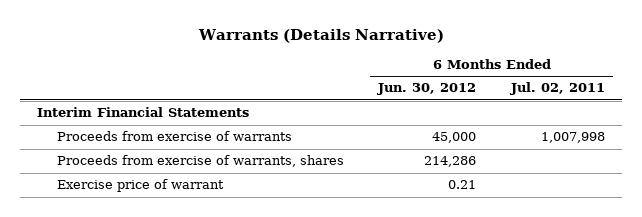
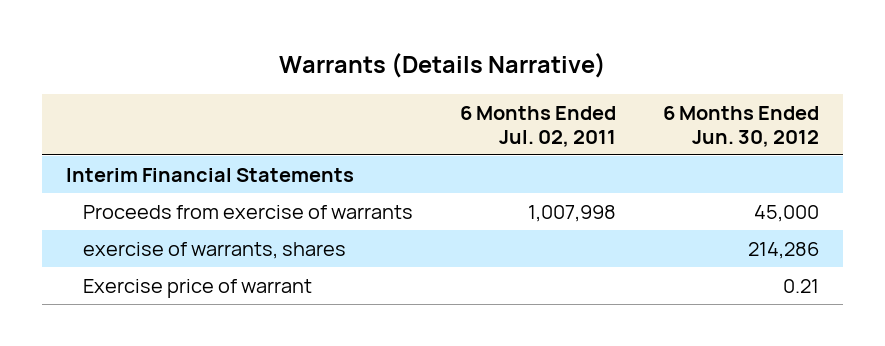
[57,155,345,168] Proceeds from exercise of warrants, shares -> [82,241,346,259] exercise of warrants, shares

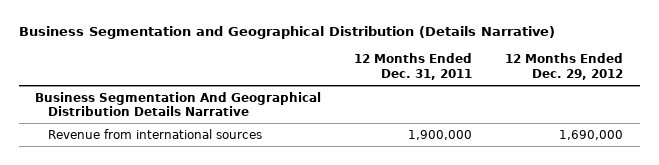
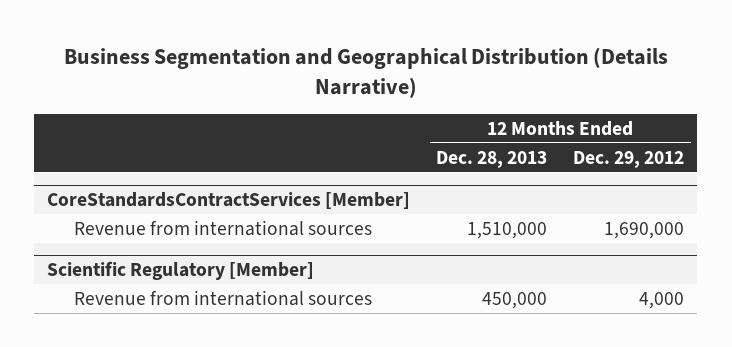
[354,53,473,80] 12 Months Ended Dec. 31, 2011 -> none
none -> [436,150,548,168] Dec. 28, 2013
[35,91,322,117] Business Segmentation And Geographical Distribution Details Narrative -> none
none -> [47,192,411,210] CoreStandardsContractServices [Member]
none -> [47,261,315,281] Scientific Regulatory [Member]
none -> [74,289,373,306] Revenue from international sources

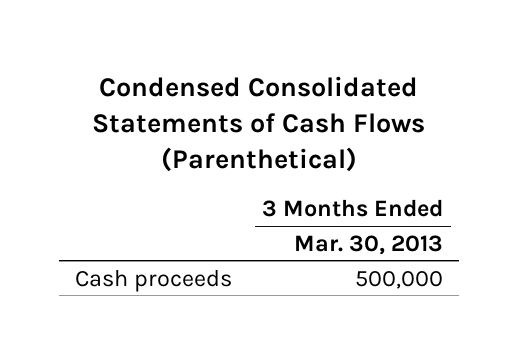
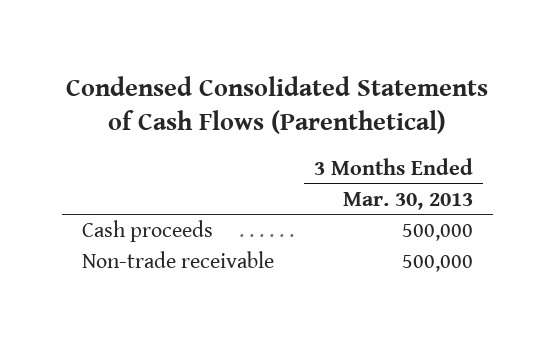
none -> [81,251,274,269] Non-trade receivable

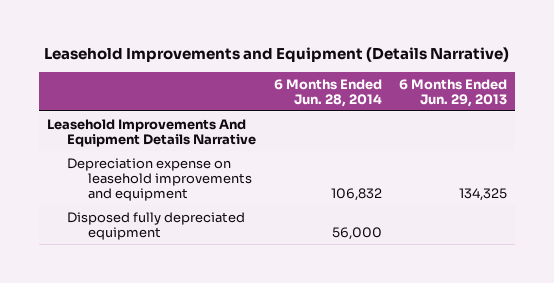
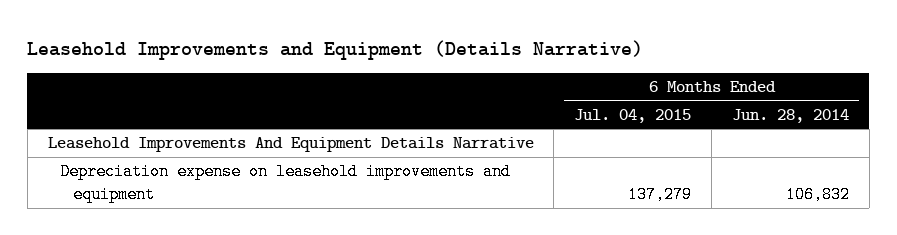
[398,78,507,107] 6 Months Ended Jun. 29, 2013 -> none
none -> [574,108,692,123] Jul. 04, 2015
[67,211,246,240] Disposed fully depreciated equipment -> none

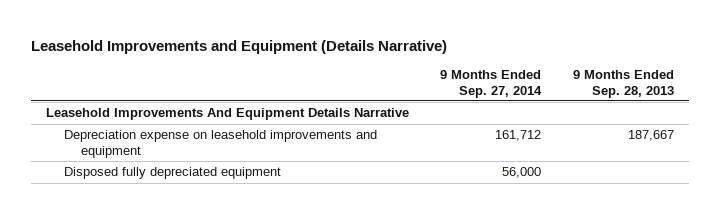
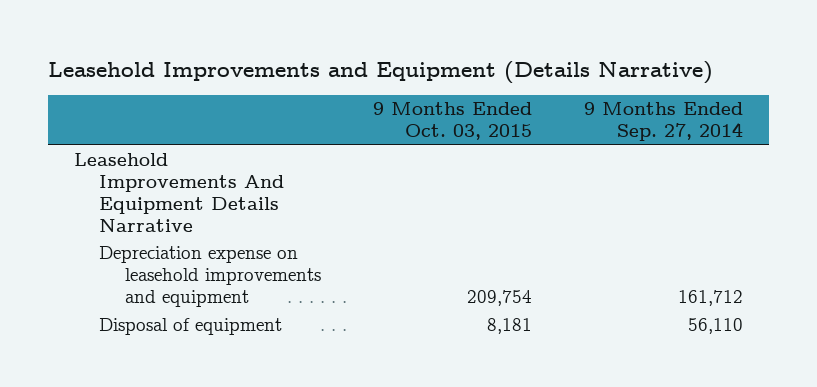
[572,70,674,98] 9 Months Ended Sep. 28, 2013 -> none
none -> [372,102,532,141] 9 Months Ended Oct. 03, 2015
[63,167,281,180] Disposed fully depreciated equipment -> none
none -> [99,318,283,336] Disposal of equipment

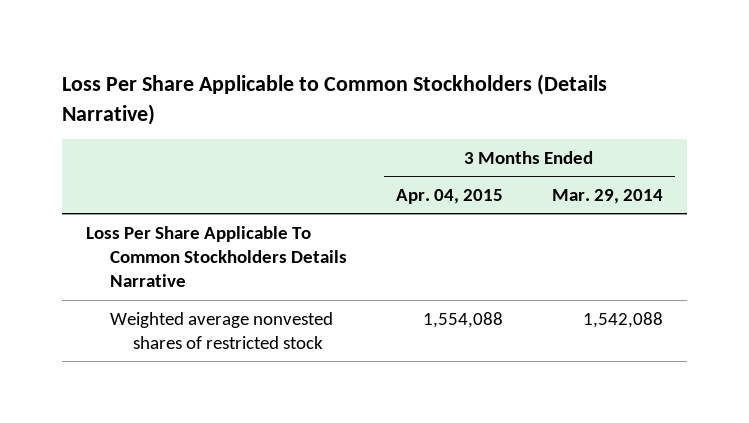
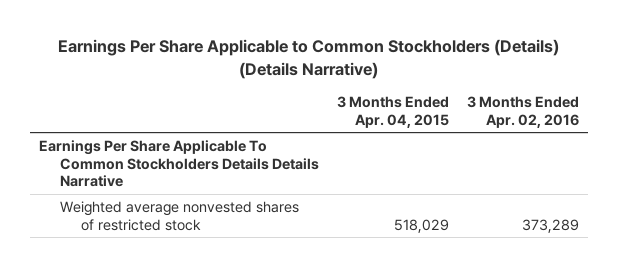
[61,74,607,125] Loss Per Share Applicable to Common Stockholders (Details Narrative) -> [57,39,559,79] Earnings Per Share Applicable to Common Stockholders (Details) (Details Narrative)
[551,189,663,205] Mar. 29, 2014 -> none
none -> [466,95,579,128] 3 Months Ended Apr. 02, 2016
[86,225,347,288] Loss Per Share Applicable To Common Stockholders Details Narrative -> [38,139,319,188] Earnings Per Share Applicable To Common Stockholders Details Details Narrative
[422,311,503,328] 1,554,088 -> [393,218,449,233] 518,029

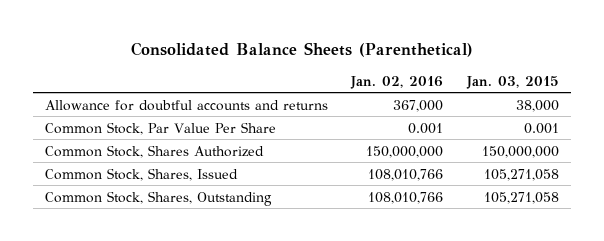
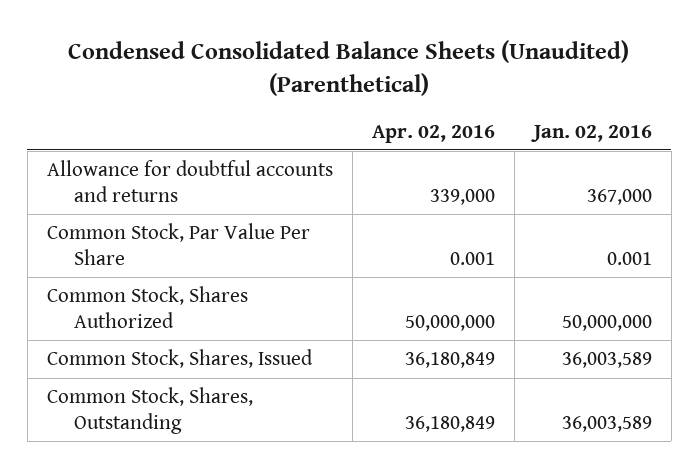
[130,41,473,57] Consolidated Balance Sheets (Parenthetical) -> [68,40,630,96] Condensed Consolidated Balance Sheets (Unaudited) (Parenthetical)
[466,75,560,89] Jan. 03, 2015 -> none
none -> [371,124,495,143] Apr. 02, 2016
[366,145,444,158] 150,000,000 -> [561,314,652,331] 50,000,000
[368,168,444,181] 108,010,766 -> [561,352,652,369] 36,003,589
[368,191,444,204] 108,010,766 -> [561,415,652,432] 36,003,589

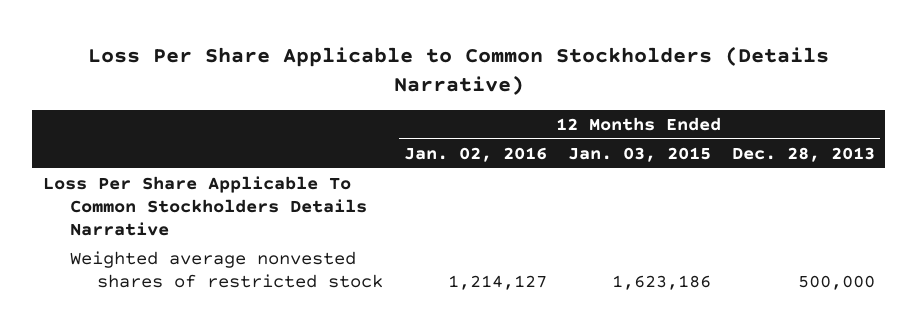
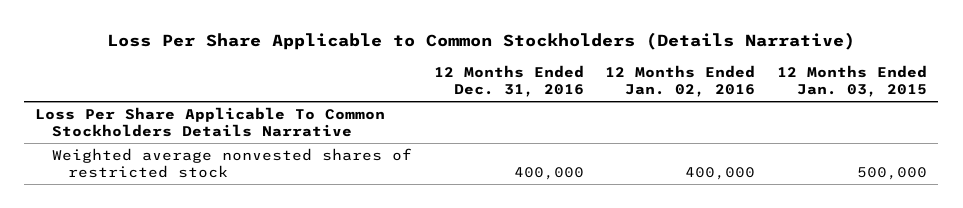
[731,146,875,162] Dec. 28, 2013 -> none
none -> [433,64,584,98] 12 Months Ended Dec. 31, 2016
[447,275,547,291] 1,214,127 -> [685,167,756,181] 400,000
[611,275,711,291] 1,623,186 -> [857,167,928,181] 500,000

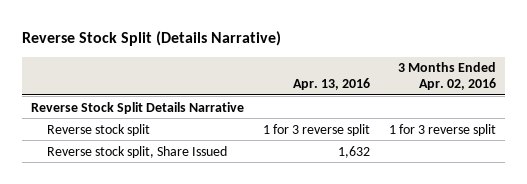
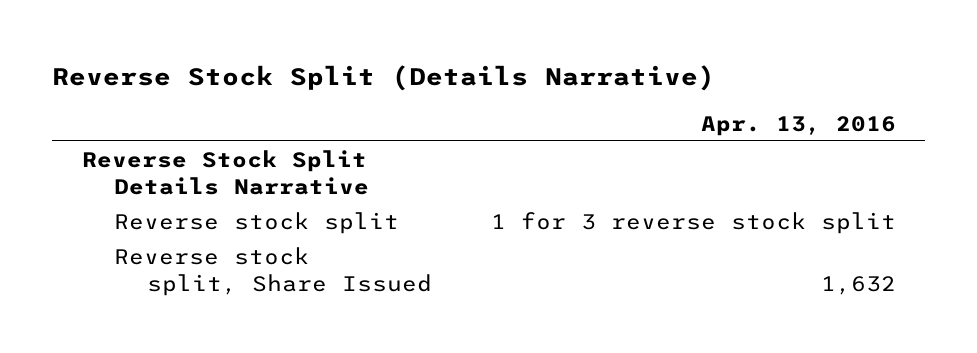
[397,62,496,91] 3 Months Ended Apr. 02, 2016 -> none
[262,123,370,136] 1 for 3 reverse split -> [490,212,896,235] 1 for 3 reverse stock split

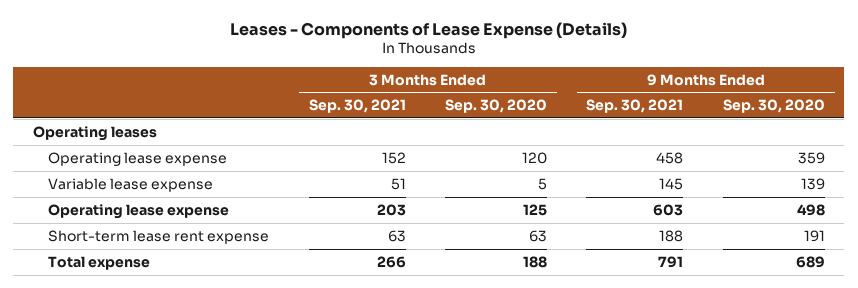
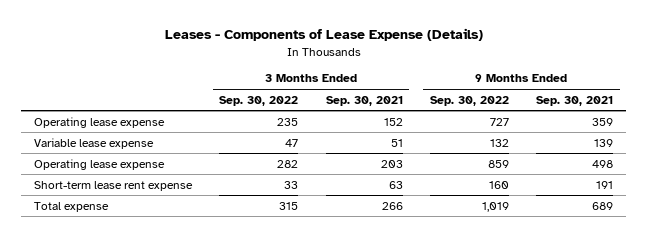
[444,99,547,114] Sep. 30, 2020 -> none
[722,99,825,114] Sep. 30, 2020 -> none
none -> [219,95,299,106] Sep. 30, 2022
none -> [429,95,509,106] Sep. 30, 2022
[32,125,157,141] Operating leases -> none
[656,151,684,164] 458 -> [591,117,613,126] 359
[659,177,684,190] 145 -> [593,138,613,147] 139
[653,203,684,216] 603 -> [591,159,613,168] 498
[659,229,684,242] 188 -> [595,180,613,189] 191
[658,255,684,268] 791 -> [591,201,613,210] 689

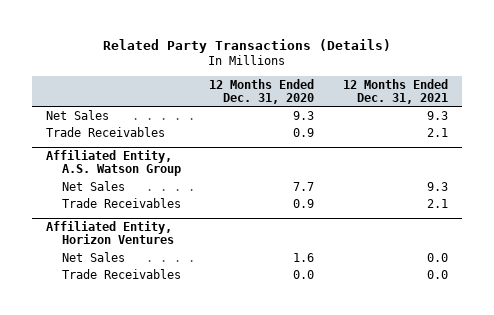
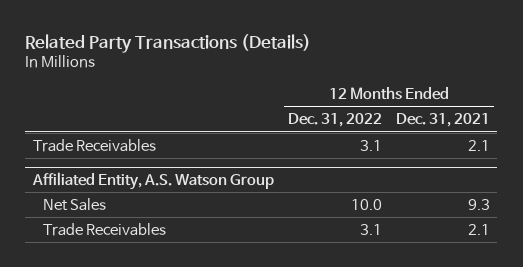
[209,78,315,105] 12 Months Ended Dec. 31, 2020 -> none
none -> [287,113,382,128] Dec. 31, 2022
[46,109,110,120] Net Sales -> none
[46,221,174,245] Affiliated Entity, Horizon Ventures -> none
[61,251,125,262] Net Sales -> none
[61,268,181,279] Trade Receivables -> none

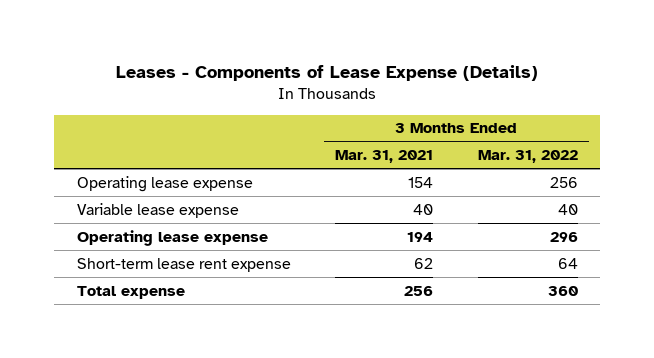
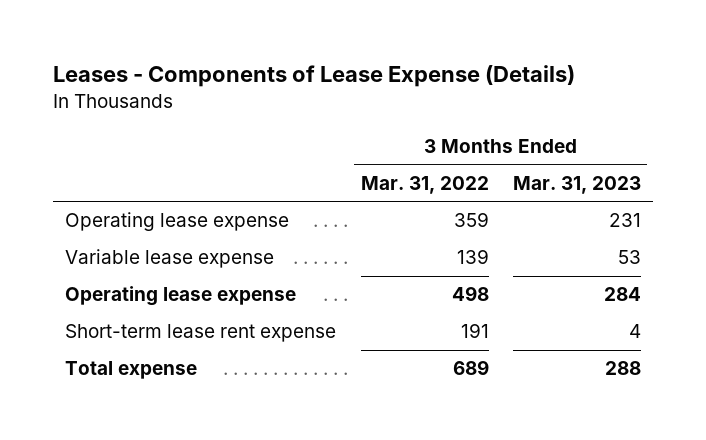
[335,150,434,164] Mar. 31, 2021 -> none
none -> [513,175,642,194] Mar. 31, 2023
[549,176,578,188] 256 -> [453,212,489,228] 359
[557,203,578,215] 40 -> [456,249,489,265] 139
[549,231,578,242] 296 -> [451,286,489,302] 498
[557,257,578,269] 64 -> [460,323,489,339] 191
[547,285,578,296] 360 -> [452,360,489,376] 689

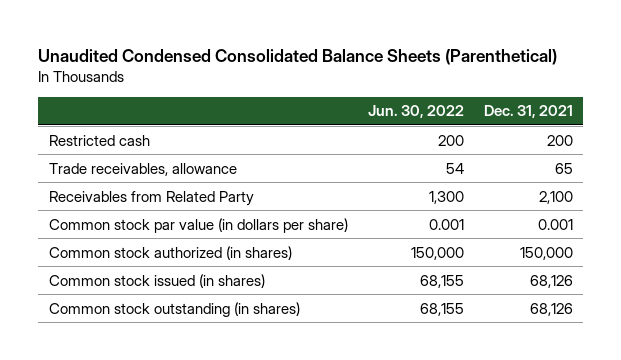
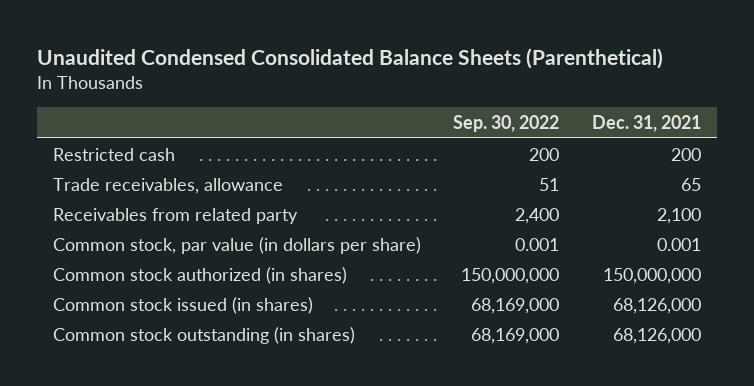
[367,105,464,119] Jun. 30, 2022 -> none
none -> [453,114,560,132] Sep. 30, 2022
[48,190,254,206] Receivables from Related Party -> [52,207,298,224] Receivables from related party
[48,217,348,233] Common stock par value (in dollars per share) -> [52,236,421,254] Common stock, par value (in dollars per share)
[519,246,573,260] 150,000 -> [602,267,701,284] 150,000,000
[529,274,573,288] 68,126 -> [612,297,701,314] 68,126,000
[529,302,573,316] 68,126 -> [612,327,701,344] 68,126,000

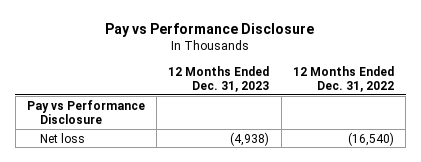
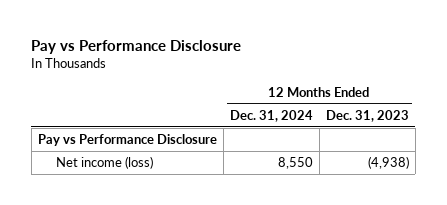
[293,65,395,92] 12 Months Ended Dec. 31, 2022 -> none
none -> [229,109,313,122] Dec. 31, 2024
[39,132,85,143] Net loss -> [56,156,154,170] Net income (loss)

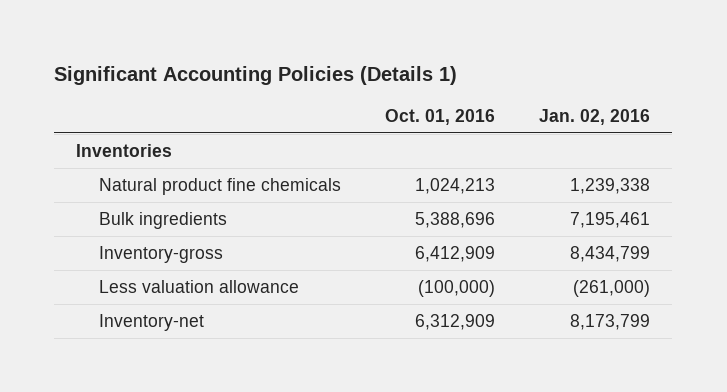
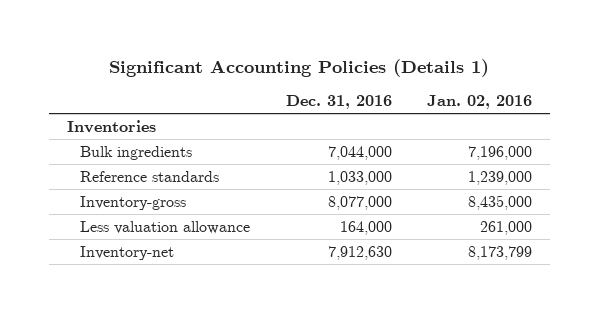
[385,108,496,125] Oct. 01, 2016 -> none
none -> [285,95,392,110] Dec. 31, 2016
[98,177,341,195] Natural product fine chemicals -> none
[570,211,651,228] 7,195,461 -> [467,145,532,160] 7,196,000
none -> [80,170,220,182] Reference standards
[570,245,651,262] 8,434,799 -> [467,194,532,210] 8,435,000
[573,279,651,297] (261,000) -> [479,220,532,235] 261,000

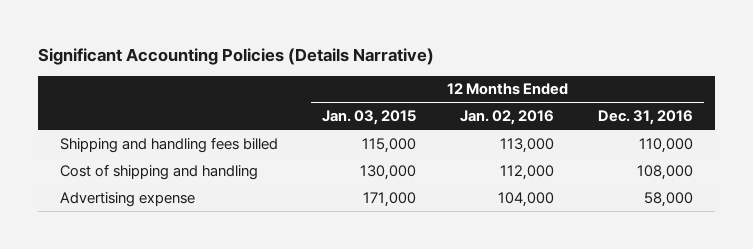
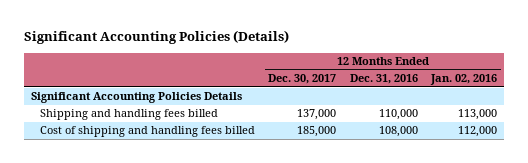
[37,47,434,65] Significant Accounting Policies (Details Narrative) -> [24,30,290,45] Significant Accounting Policies (Details)
[321,110,416,126] Jan. 03, 2015 -> none
none -> [268,74,337,85] Dec. 30, 2017
none -> [30,92,242,104] Significant Accounting Policies Details
[59,191,195,207] Advertising expense -> none
[59,163,258,180] Cost of shipping and handling -> [39,126,255,138] Cost of shipping and handling fees billed

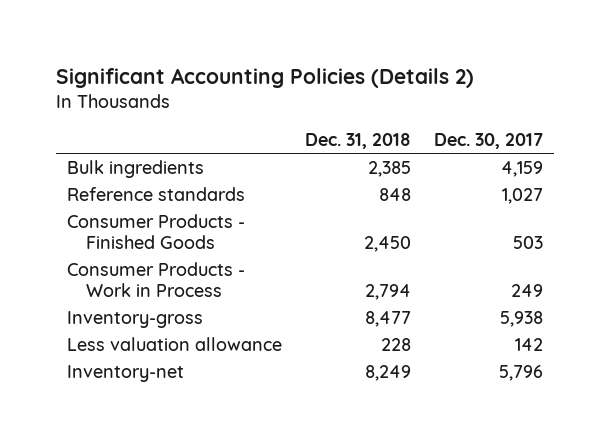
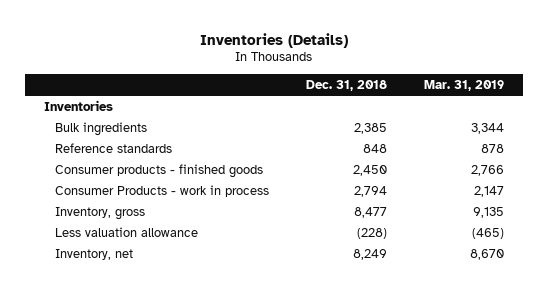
[55,67,474,88] Significant Accounting Policies (Details 2) -> [199,32,348,48] Inventories (Details)
[433,133,543,150] Dec. 30, 2017 -> none
none -> [424,79,505,91] Mar. 31, 2019
none -> [43,99,113,111] Inventories
[66,213,245,249] Consumer Products - Finished Goods -> [55,163,264,178] Consumer products - finished goods
[66,261,245,297] Consumer Products - Work in Process -> [55,184,270,197] Consumer Products - work in process
[66,310,203,328] Inventory-gross -> [55,206,146,220] Inventory, gross
[380,337,411,351] 228 -> [357,227,388,239] (228)
[66,364,184,382] Inventory-net -> [55,248,134,260] Inventory, net

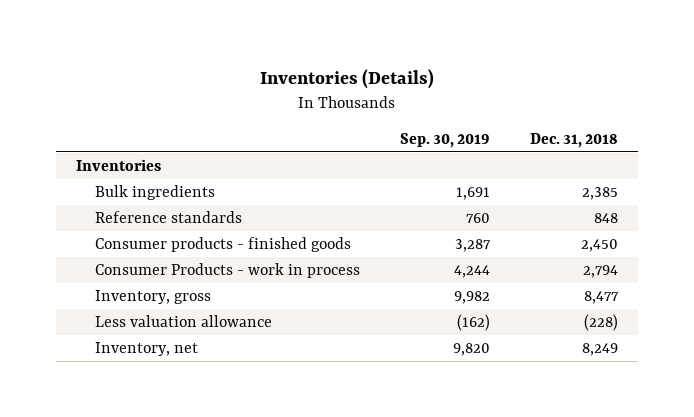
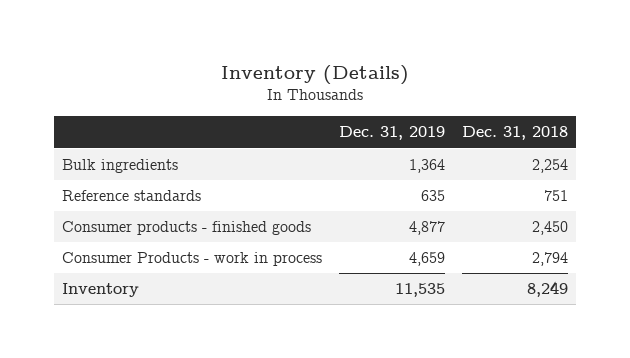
[259,68,434,89] Inventories (Details) -> [221,64,410,85] Inventory (Details)
[399,132,490,148] Sep. 30, 2019 -> none
none -> [339,126,446,141] Dec. 31, 2019
[75,159,161,172] Inventories -> none
[581,187,618,201] 2,385 -> [531,159,568,174] 2,254
[593,213,618,224] 848 -> [543,190,568,202] 751
[94,290,211,305] Inventory, gross -> none
[94,315,272,328] Less valuation allowance -> none
[94,342,198,357] Inventory, net -> [62,283,140,298] Inventory

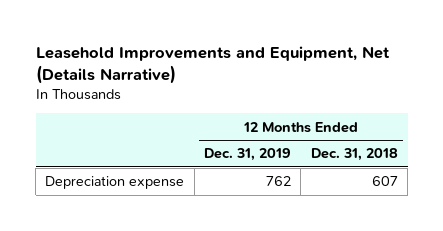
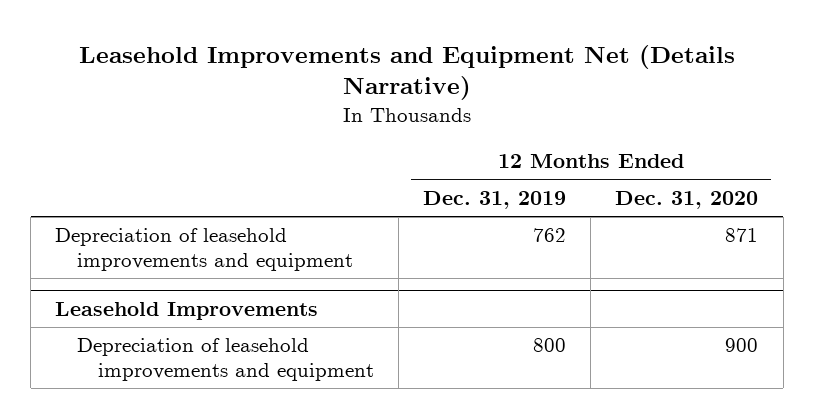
[35,45,390,84] Leasehold Improvements and Equipment, Net (Details Narrative) -> [78,44,735,101] Leasehold Improvements and Equipment Net (Details Narrative)
[310,148,398,162] Dec. 31, 2018 -> none
none -> [615,190,759,209] Dec. 31, 2020
[45,176,185,190] Depreciation expense -> [55,228,353,271] Depreciation of leasehold improvements and equipment
none -> [55,301,319,320] Leasehold Improvements
none -> [76,338,375,381] Depreciation of leasehold improvements and equipment

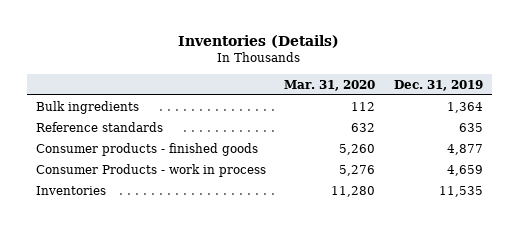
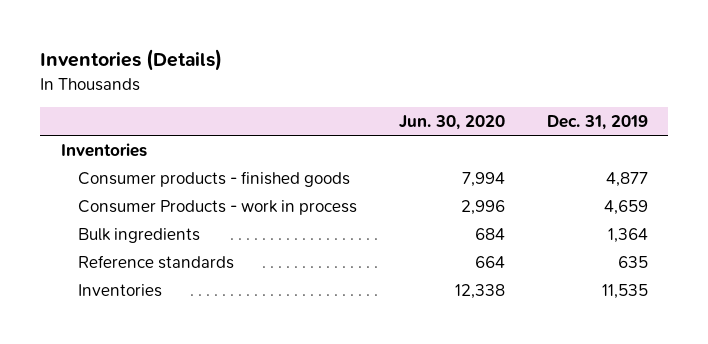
[284,80,376,92] Mar. 31, 2020 -> none
none -> [398,114,505,130] Jun. 30, 2020
none -> [60,143,147,158] Inventories
[36,100,140,114] Bulk ingredients -> [78,228,201,244] Bulk ingredients
[36,121,164,132] Reference standards -> [78,255,235,270] Reference standards

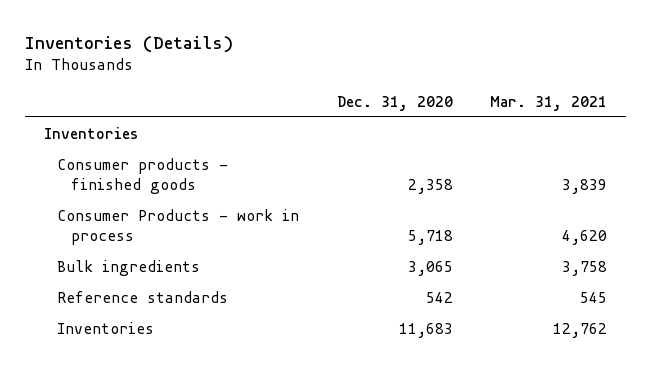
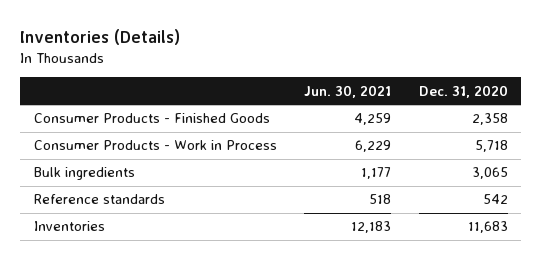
[490,95,608,111] Mar. 31, 2021 -> none
none -> [304,84,392,98] Jun. 30, 2021
[43,126,138,139] Inventories -> none
[57,157,229,195] Consumer products - finished goods -> [33,113,270,124] Consumer Products - Finished Goods
[57,208,300,246] Consumer Products - work in process -> [33,140,277,151] Consumer Products - Work in Process

